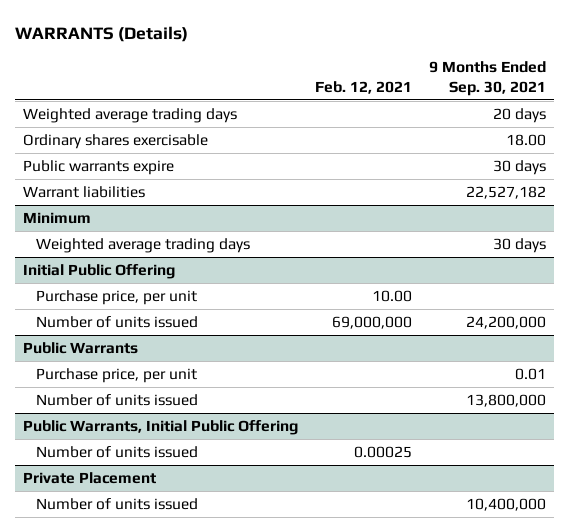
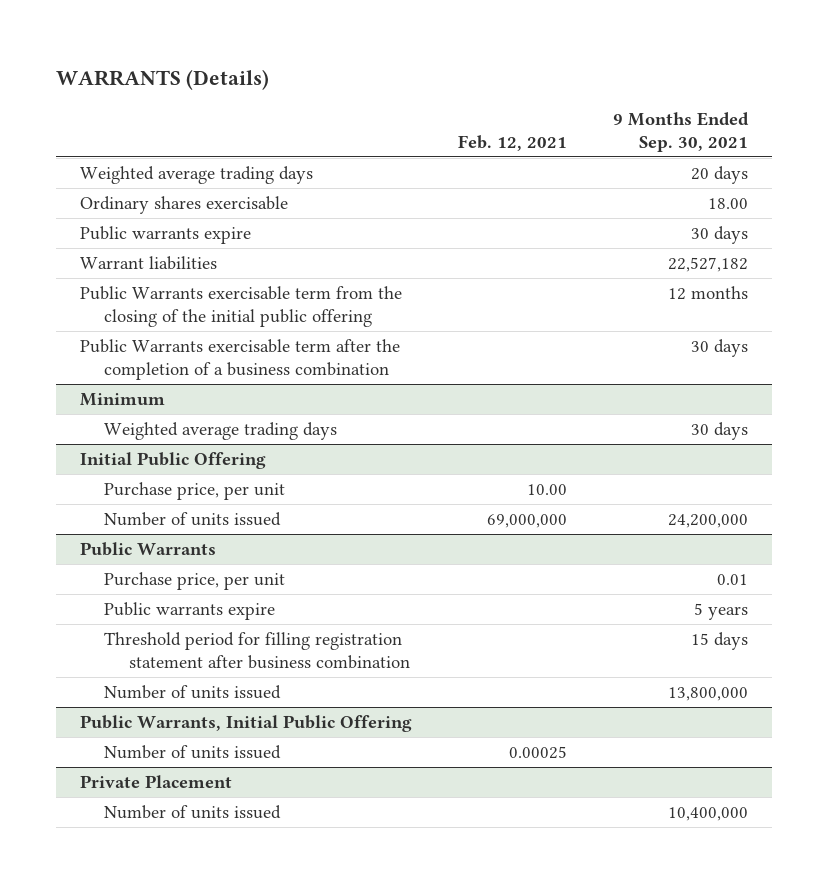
none -> [79,286,402,328] Public Warrants exercisable term from the closing of the initial public offering
none -> [79,339,400,381] Public Warrants exercisable term after the completion of a business combination
none -> [104,602,276,621] Public warrants expire
none -> [104,632,411,670] Threshold period for filling registration statement after business combination

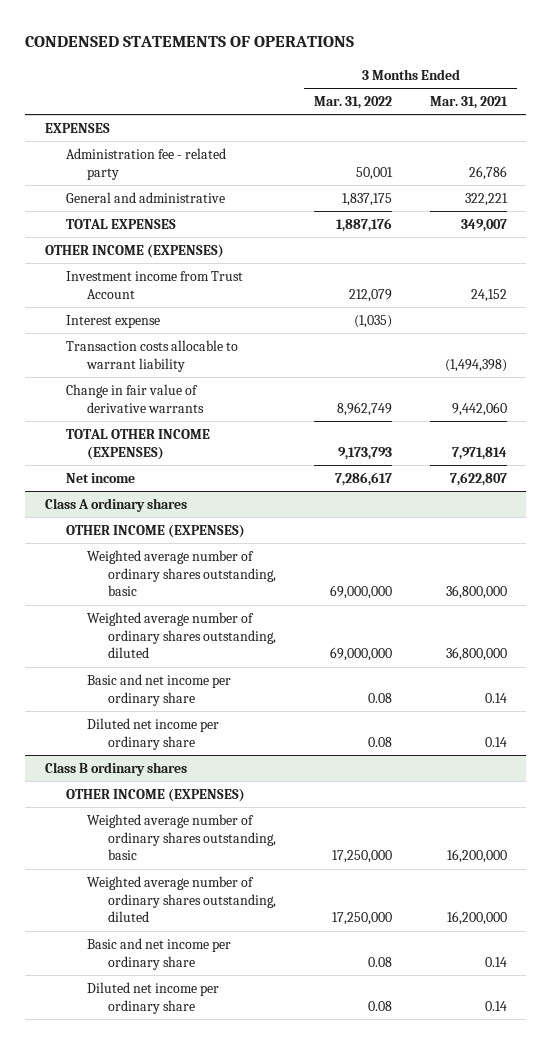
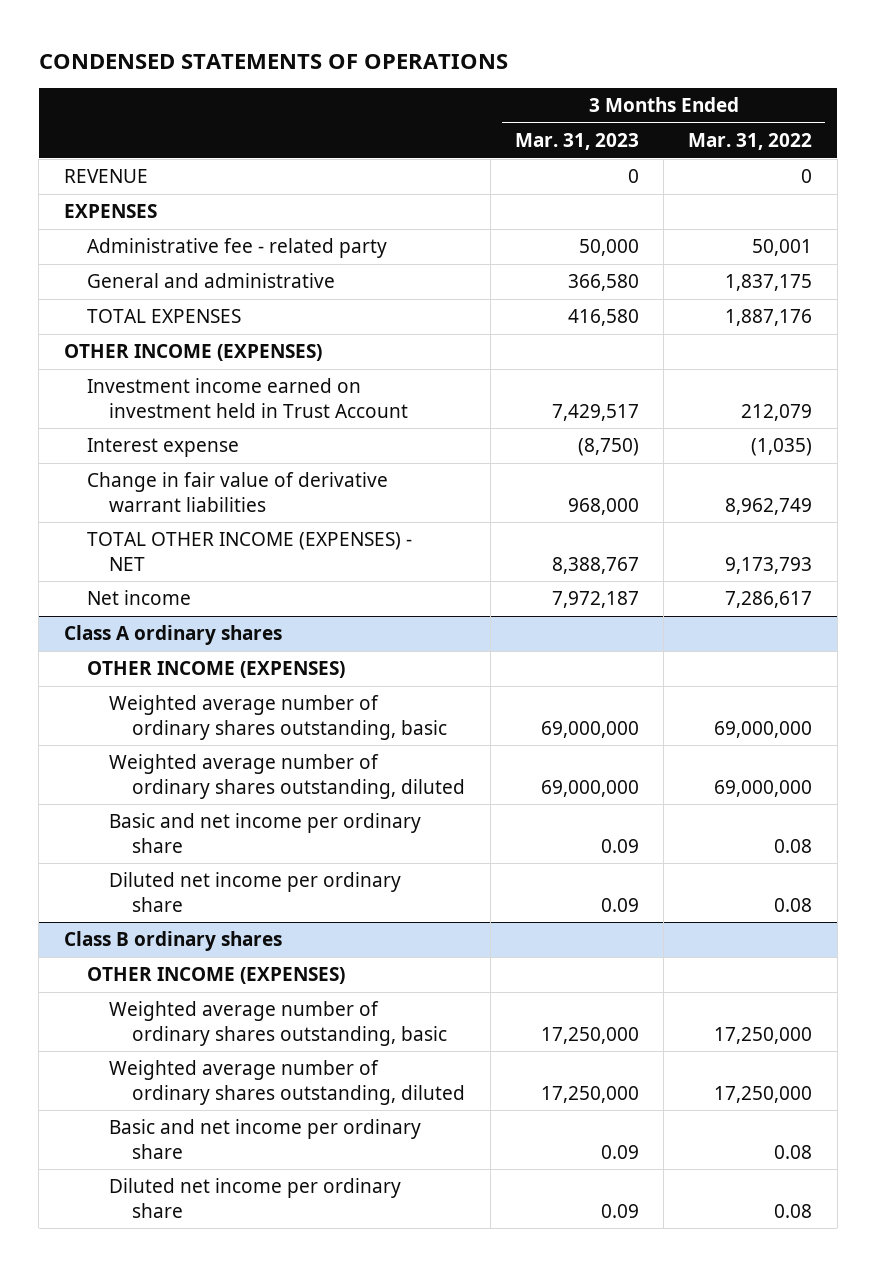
[430,96,509,110] Mar. 31, 2021 -> none
none -> [514,133,639,151] Mar. 31, 2023
none -> [63,169,148,184] REVENUE
[65,148,226,180] Administration fee - related party -> [86,238,387,259] Administrative fee - related party
[65,271,243,299] Investment income from Trust Account -> [86,378,409,418] Investment income earned on investment held in Trust Account
[65,340,238,372] Transaction costs allocable to warrant liability -> none
[65,384,204,413] Change in fair value of derivative warrants -> [86,472,388,512] Change in fair value of derivative warrant liabilities
[65,429,210,460] TOTAL OTHER INCOME (EXPENSES) -> [86,532,412,571] TOTAL OTHER INCOME (EXPENSES) - NET

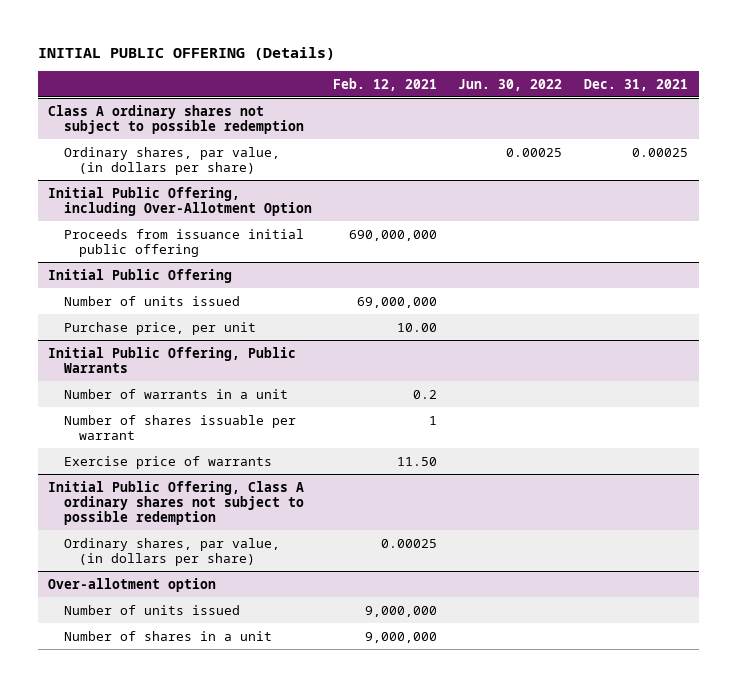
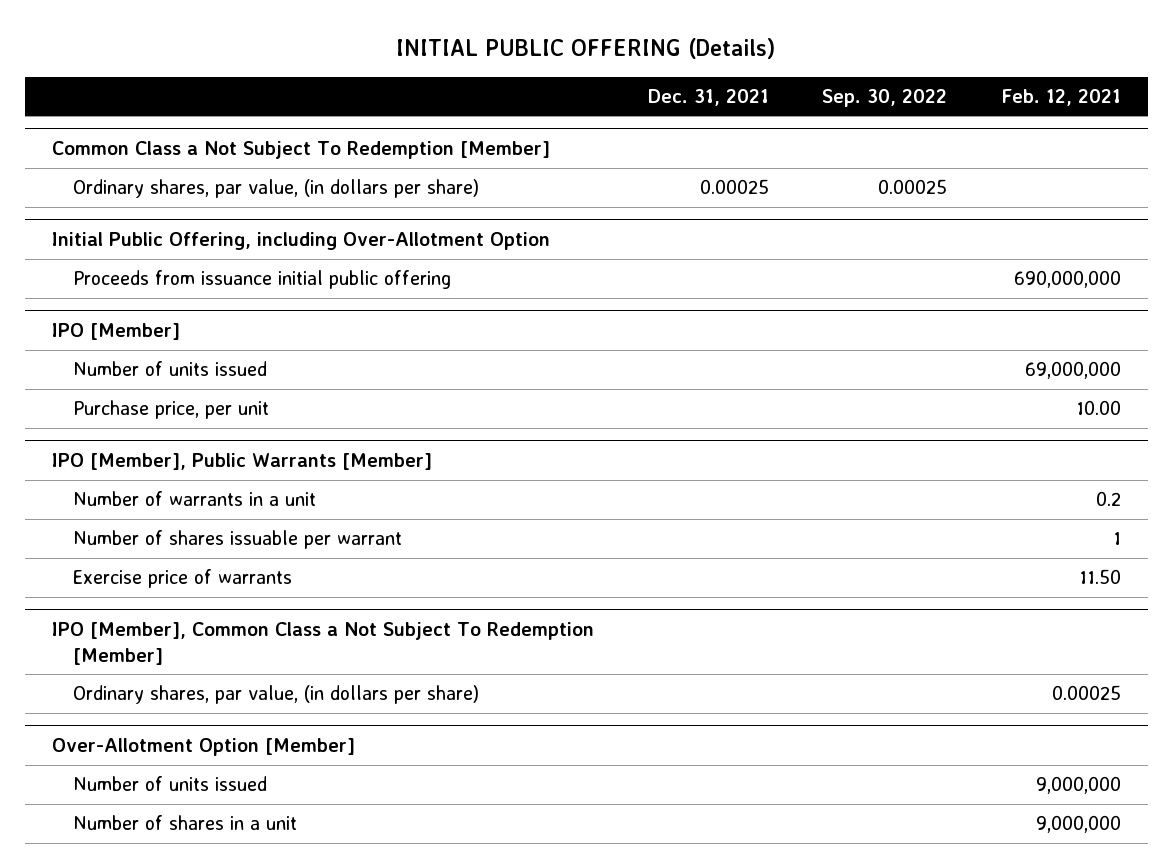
[458,78,563,91] Jun. 30, 2022 -> none
none -> [822,88,948,107] Sep. 30, 2022
[48,104,304,134] Class A ordinary shares not subject to possible redemption -> [52,141,551,160] Common Class a Not Subject To Redemption [Member]
[48,268,233,283] Initial Public Offering -> [52,323,181,341] IPO [Member]
[48,346,297,373] Initial Public Offering, Public Warrants -> none
none -> [52,453,433,471] IPO [Member], Public Warrants [Member]
[48,480,305,526] Initial Public Offering, Class A ordinary shares not subject to possible redemption -> none
none -> [52,622,595,665] IPO [Member], Common Class a Not Subject To Redemption [Member]
[48,577,217,592] Over-allotment option -> [52,738,356,757] Over-Allotment Option [Member]

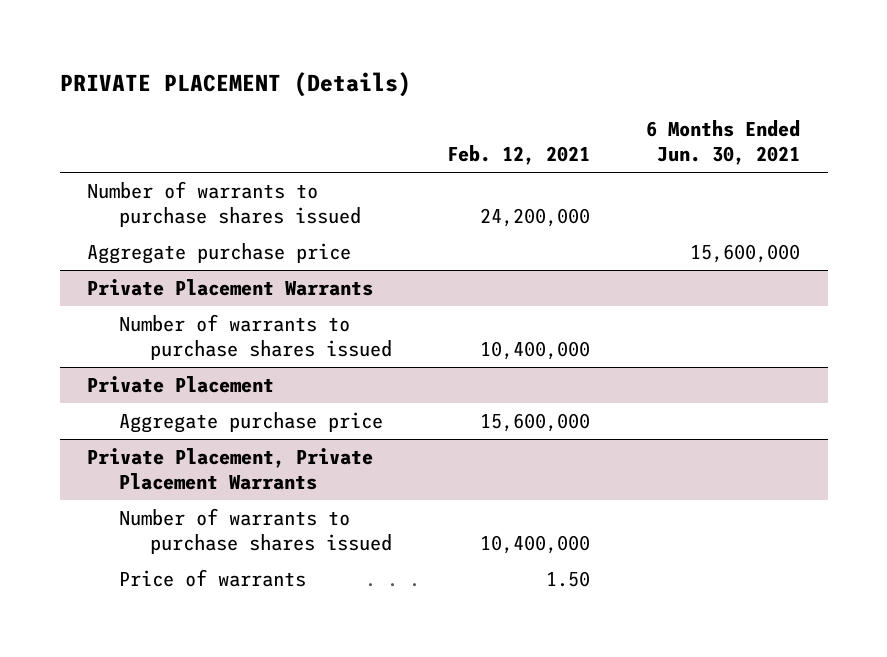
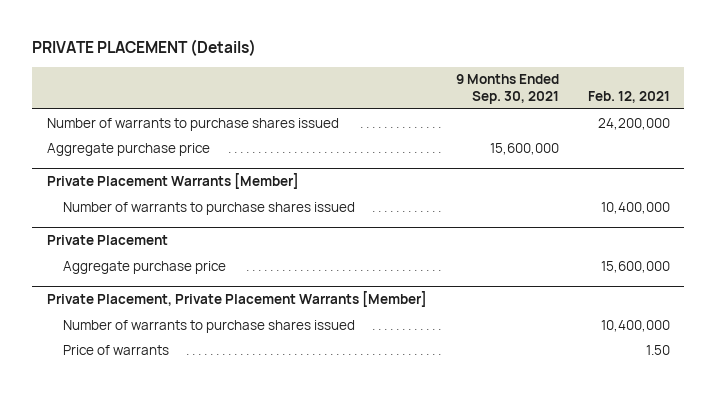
[645,120,800,165] 6 Months Ended Jun. 30, 2021 -> none
none -> [455,74,559,104] 9 Months Ended Sep. 30, 2021
[87,279,374,297] Private Placement Warrants -> [46,172,299,189] Private Placement Warrants [Member]
[87,448,374,490] Private Placement, Private Placement Warrants -> [46,290,427,307] Private Placement, Private Placement Warrants [Member]

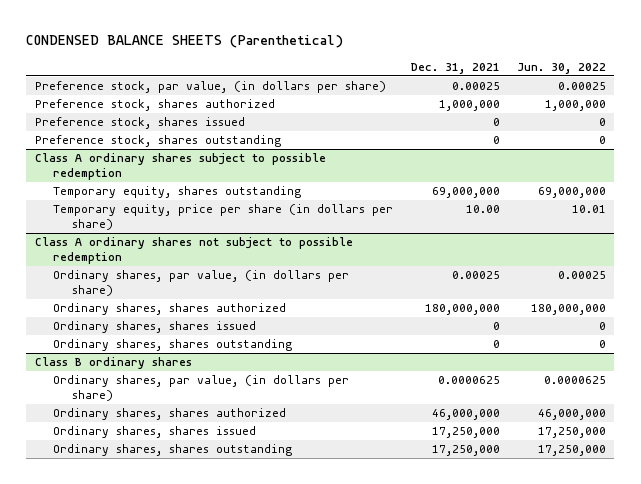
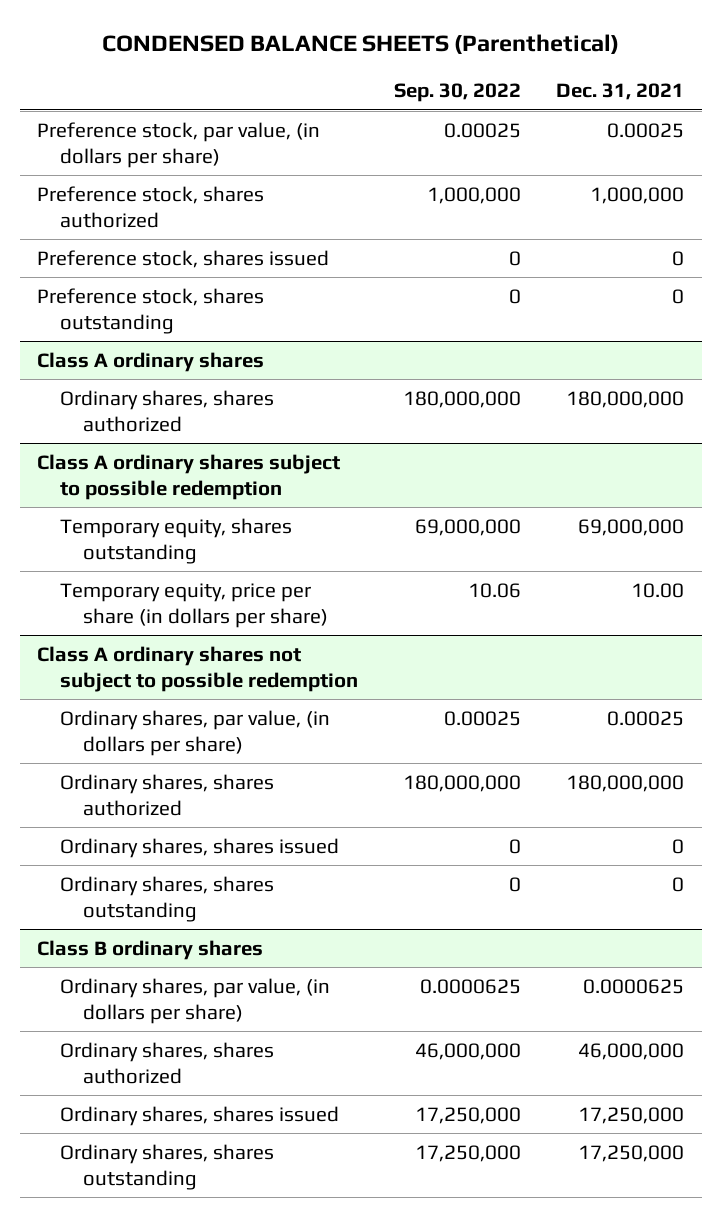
[516,62,606,74] Jun. 30, 2022 -> none
none -> [393,83,521,103] Sep. 30, 2022
none -> [37,351,265,372] Class A ordinary shares
none -> [60,389,275,432] Ordinary shares, shares authorized

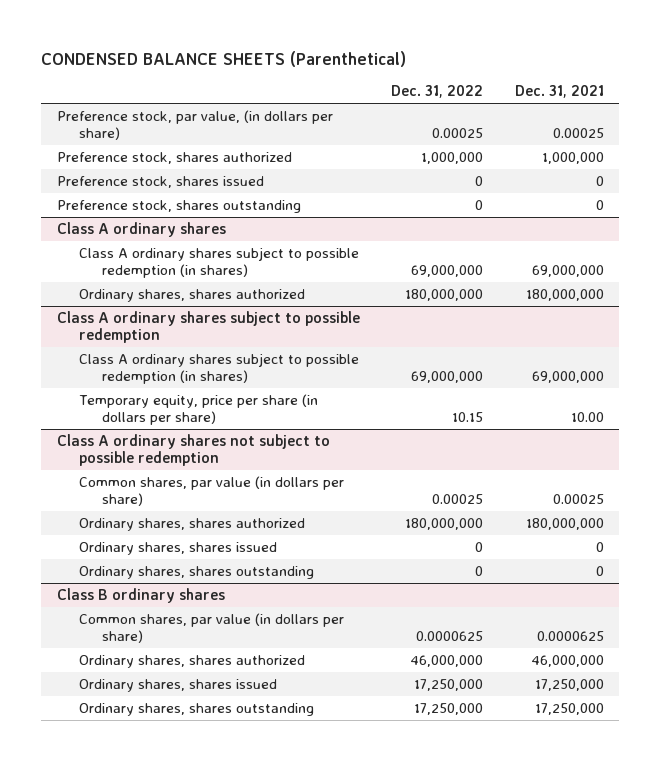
[393,83,521,103] Sep. 30, 2022 -> none
none -> [391,85,484,99] Dec. 31, 2022
none -> [79,246,360,279] Class A ordinary shares subject to possible redemption (in shares)
[60,517,293,564] Temporary equity, shares outstanding -> [79,352,360,385] Class A ordinary shares subject to possible redemption (in shares)
[60,709,331,756] Ordinary shares, par value, (in dollars per share) -> [79,475,345,507] Common shares, par value (in dollars per share)
[60,977,331,1024] Ordinary shares, par value, (in dollars per share) -> [79,612,345,644] Common shares, par value (in dollars per share)

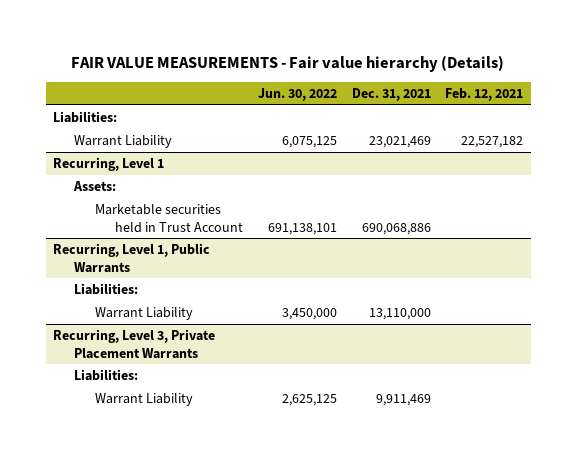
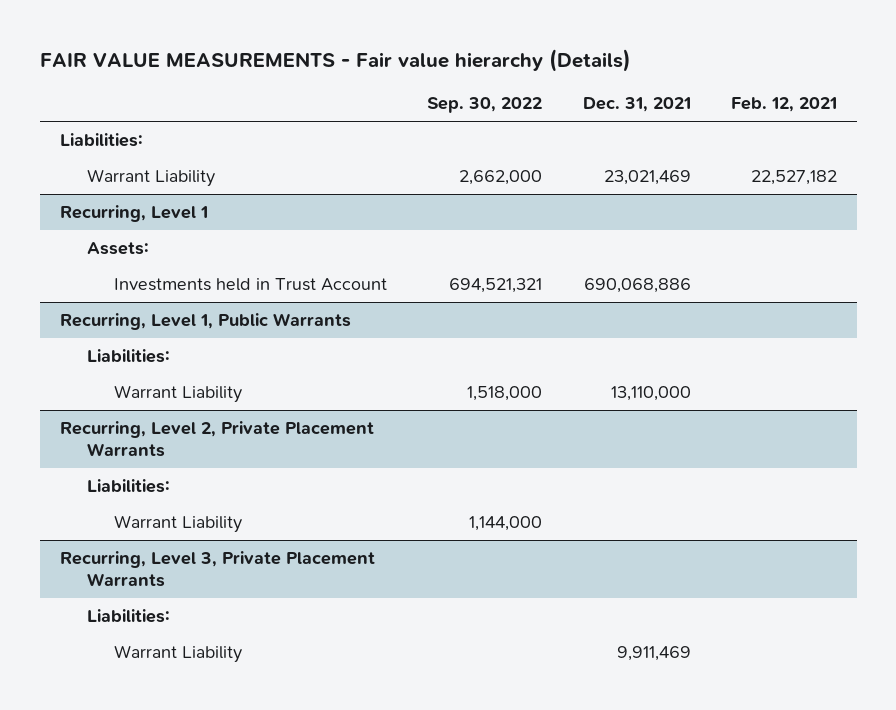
[258,88,338,102] Jun. 30, 2022 -> none
none -> [427,97,543,114] Sep. 30, 2022
[94,204,244,233] Marketable securities held in Trust Account -> [114,278,388,292] Investments held in Trust Account
none -> [59,421,374,458] Recurring, Level 2, Private Placement Warrants
none -> [86,479,170,494] Liabilities:
none -> [114,515,243,534] Warrant Liability

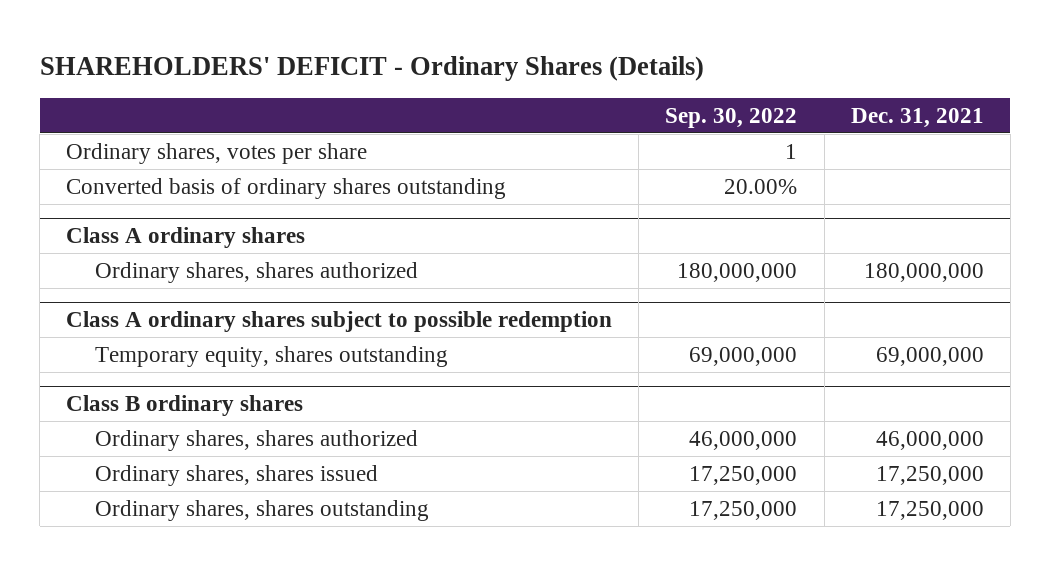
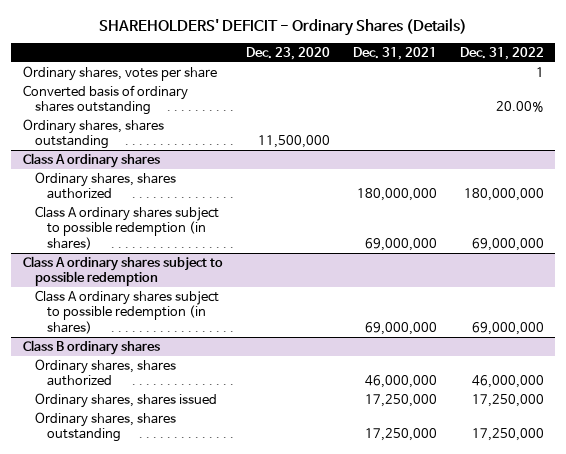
[665,108,798,129] Sep. 30, 2022 -> none
none -> [245,46,330,60] Dec. 23, 2020
none -> [459,46,544,60] Dec. 31, 2022
none -> [22,118,164,150] Ordinary shares, shares outstanding
none -> [34,205,219,251] Class A ordinary shares subject to possible redemption (in shares)
[94,345,448,367] Temporary equity, shares outstanding -> [34,289,219,335] Class A ordinary shares subject to possible redemption (in shares)

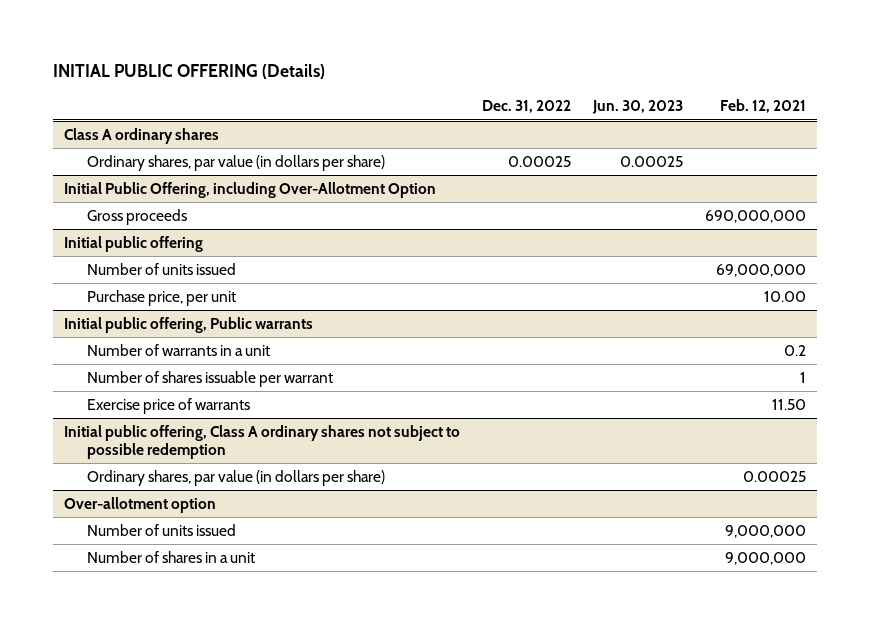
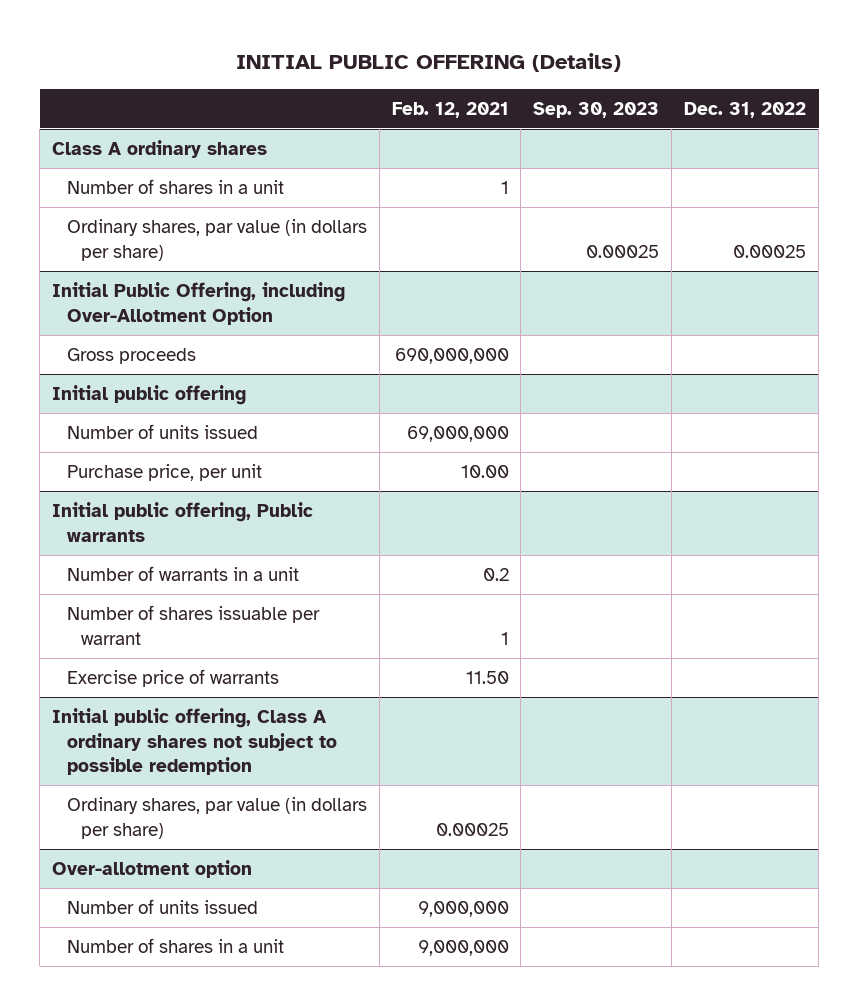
[591,100,683,115] Jun. 30, 2023 -> none
none -> [533,101,660,118] Sep. 30, 2023
none -> [66,179,284,195] Number of shares in a unit

